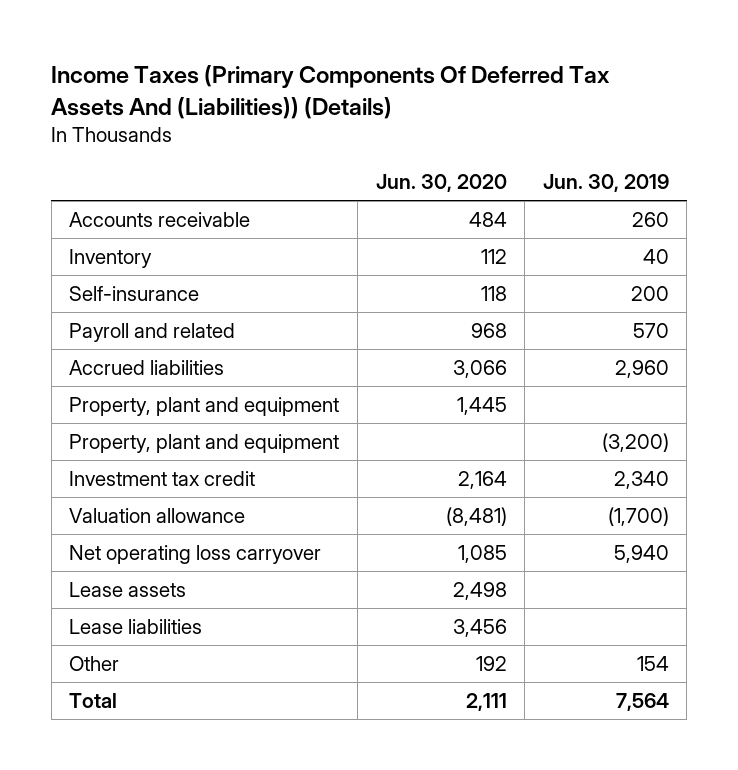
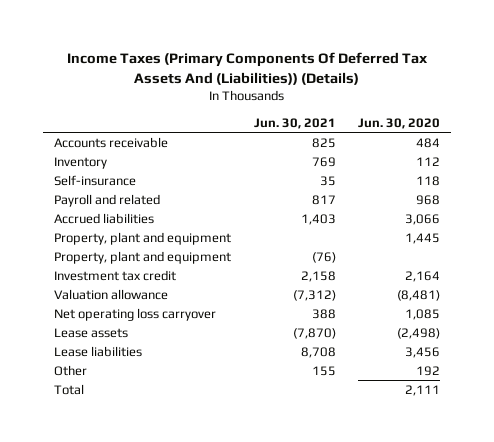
[542,173,669,192] Jun. 30, 2019 -> none
none -> [253,117,336,129] Jun. 30, 2021
[452,582,507,601] 2,498 -> [396,327,440,339] (2,498)

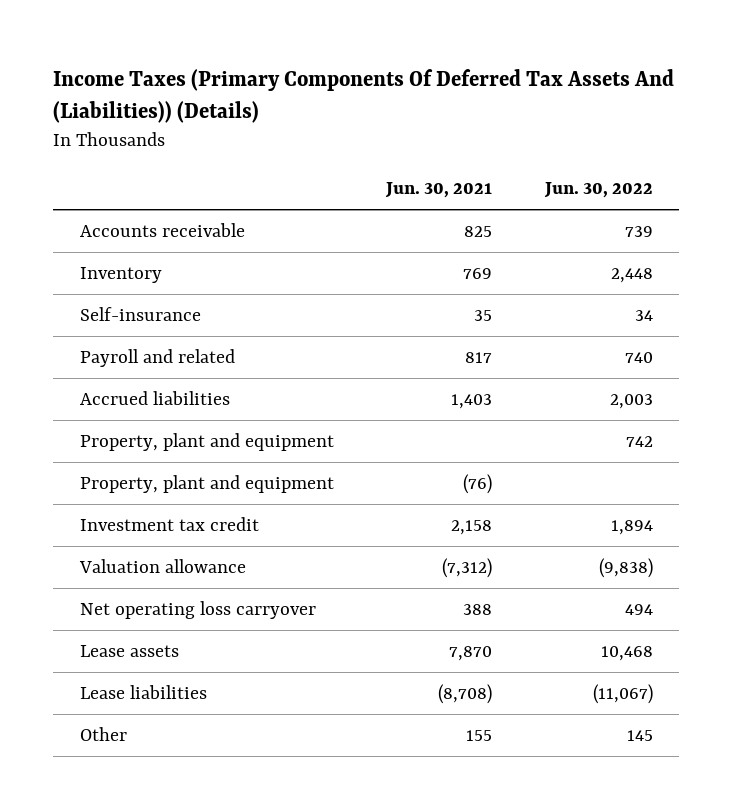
[357,117,440,129] Jun. 30, 2020 -> none
none -> [544,181,654,198] Jun. 30, 2022
[292,327,336,339] (7,870) -> [449,646,493,662] 7,870
[300,346,336,358] 8,708 -> [438,684,493,705] (8,708)
[54,383,85,395] Total -> none

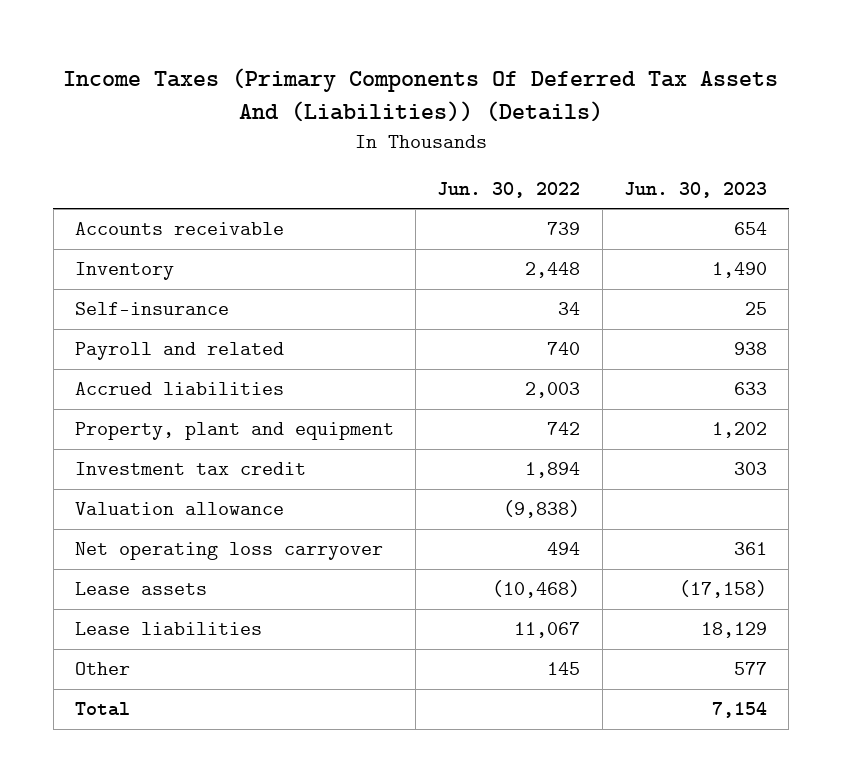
[385,181,493,198] Jun. 30, 2021 -> none
none -> [623,182,767,199] Jun. 30, 2023
[79,475,334,494] Property, plant and equipment -> none
[601,646,654,662] 10,468 -> [492,580,581,599] (10,468)
[593,684,654,705] (11,067) -> [514,622,581,639] 11,067
none -> [74,702,130,717] Total

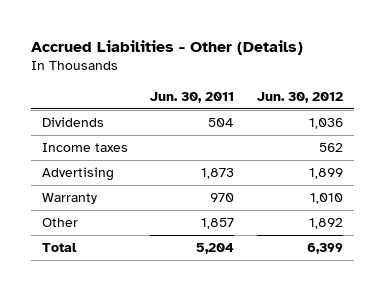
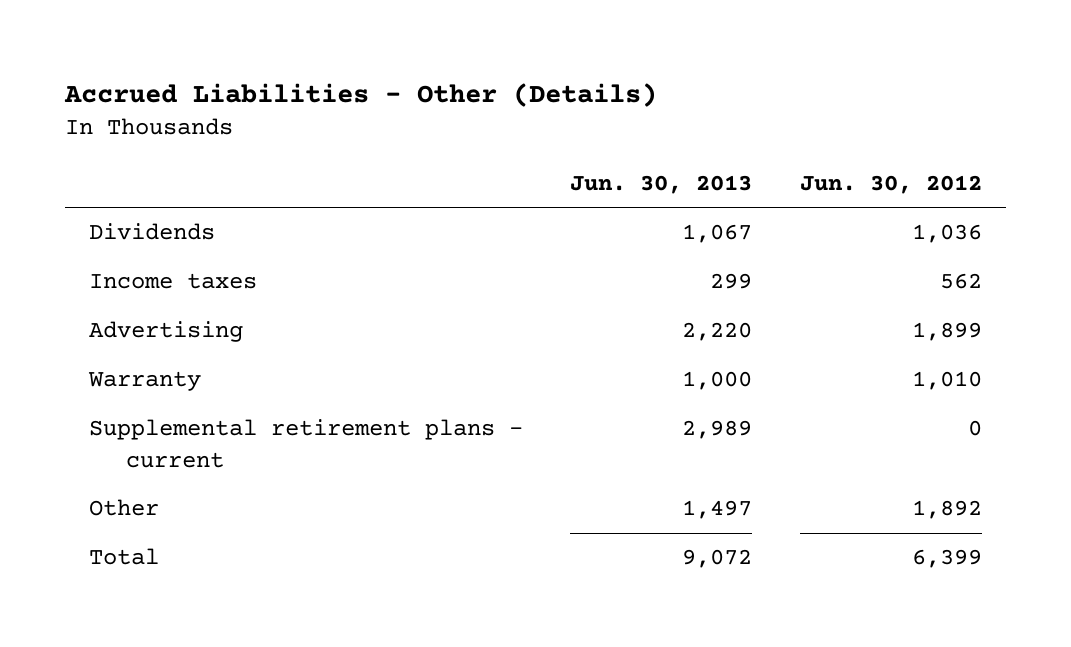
[150,91,235,103] Jun. 30, 2011 -> none
none -> [570,174,753,194] Jun. 30, 2013
none -> [88,419,523,468] Supplemental retirement plans - current

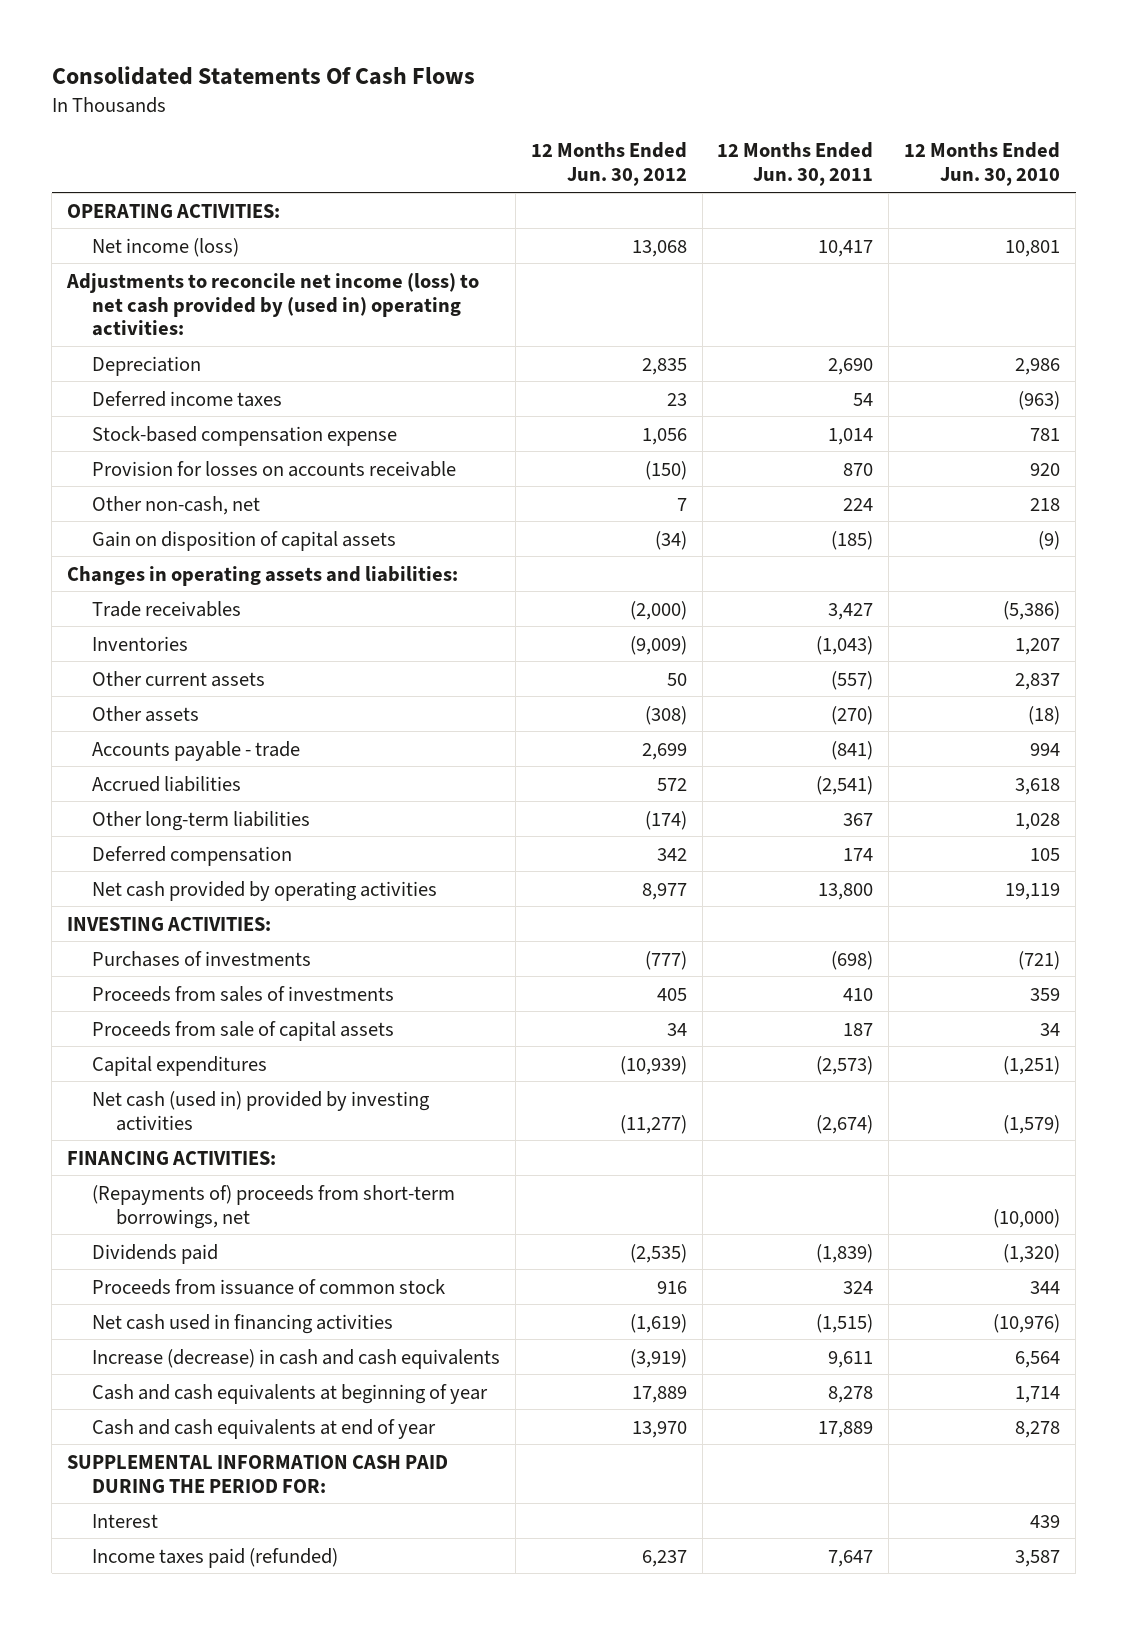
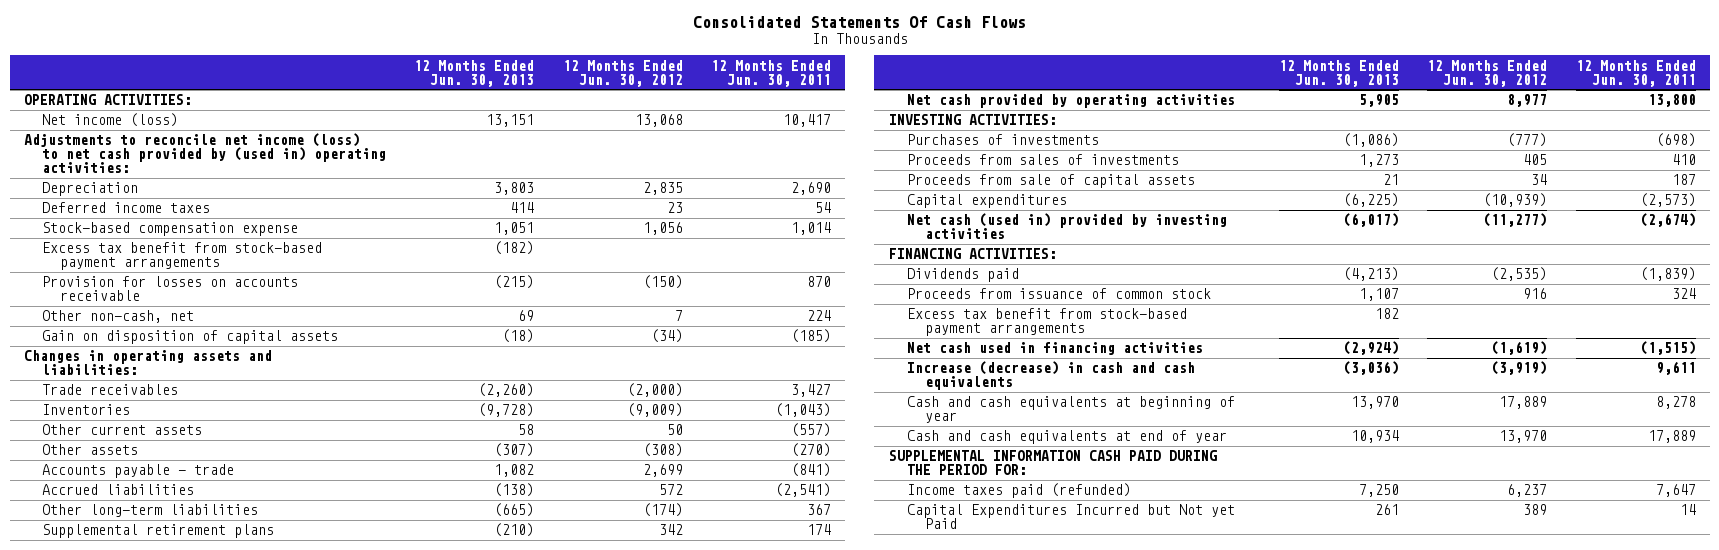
[904,142,1061,187] 12 Months Ended Jun. 30, 2010 -> none
none -> [414,59,535,87] 12 Months Ended Jun. 30, 2013
none -> [41,242,322,271] Excess tax benefit from stock-based payment arrangements
[91,845,292,866] Deferred compensation -> [41,524,274,539] Supplemental retirement plans
[91,1184,455,1229] (Repayments of) proceeds from short-term borrowings, net -> none
none -> [906,308,1187,337] Excess tax benefit from stock-based payment arrangements
[91,1513,158,1528] Interest -> none
none -> [906,504,1235,530] Capital Expenditures Incurred but Not yet Paid

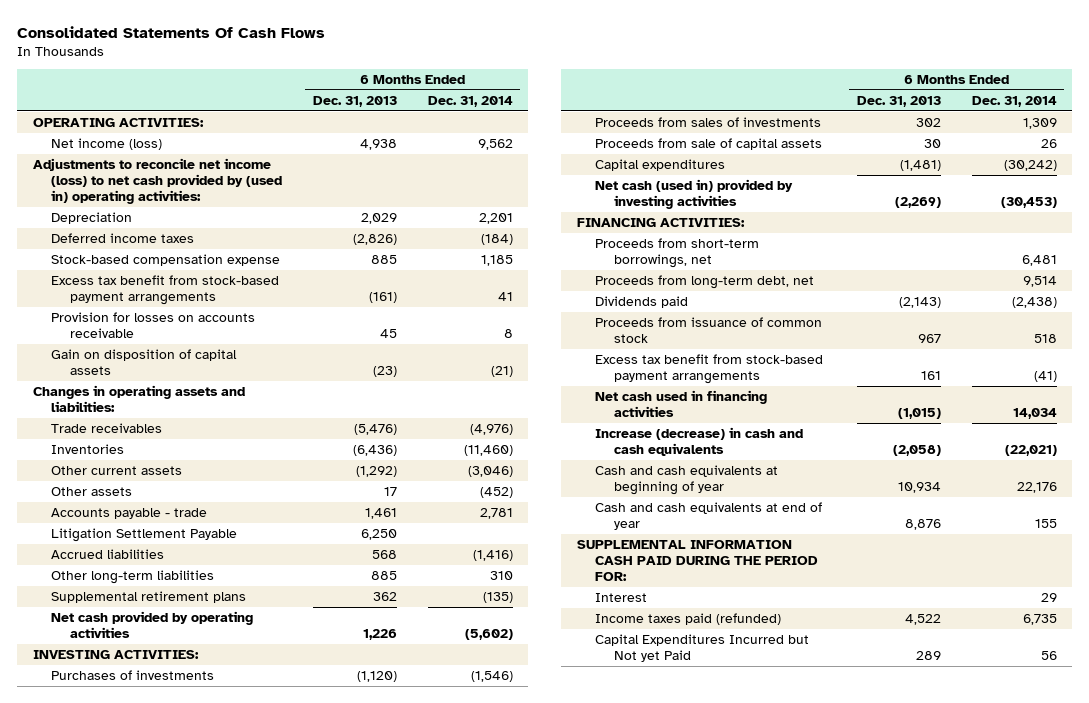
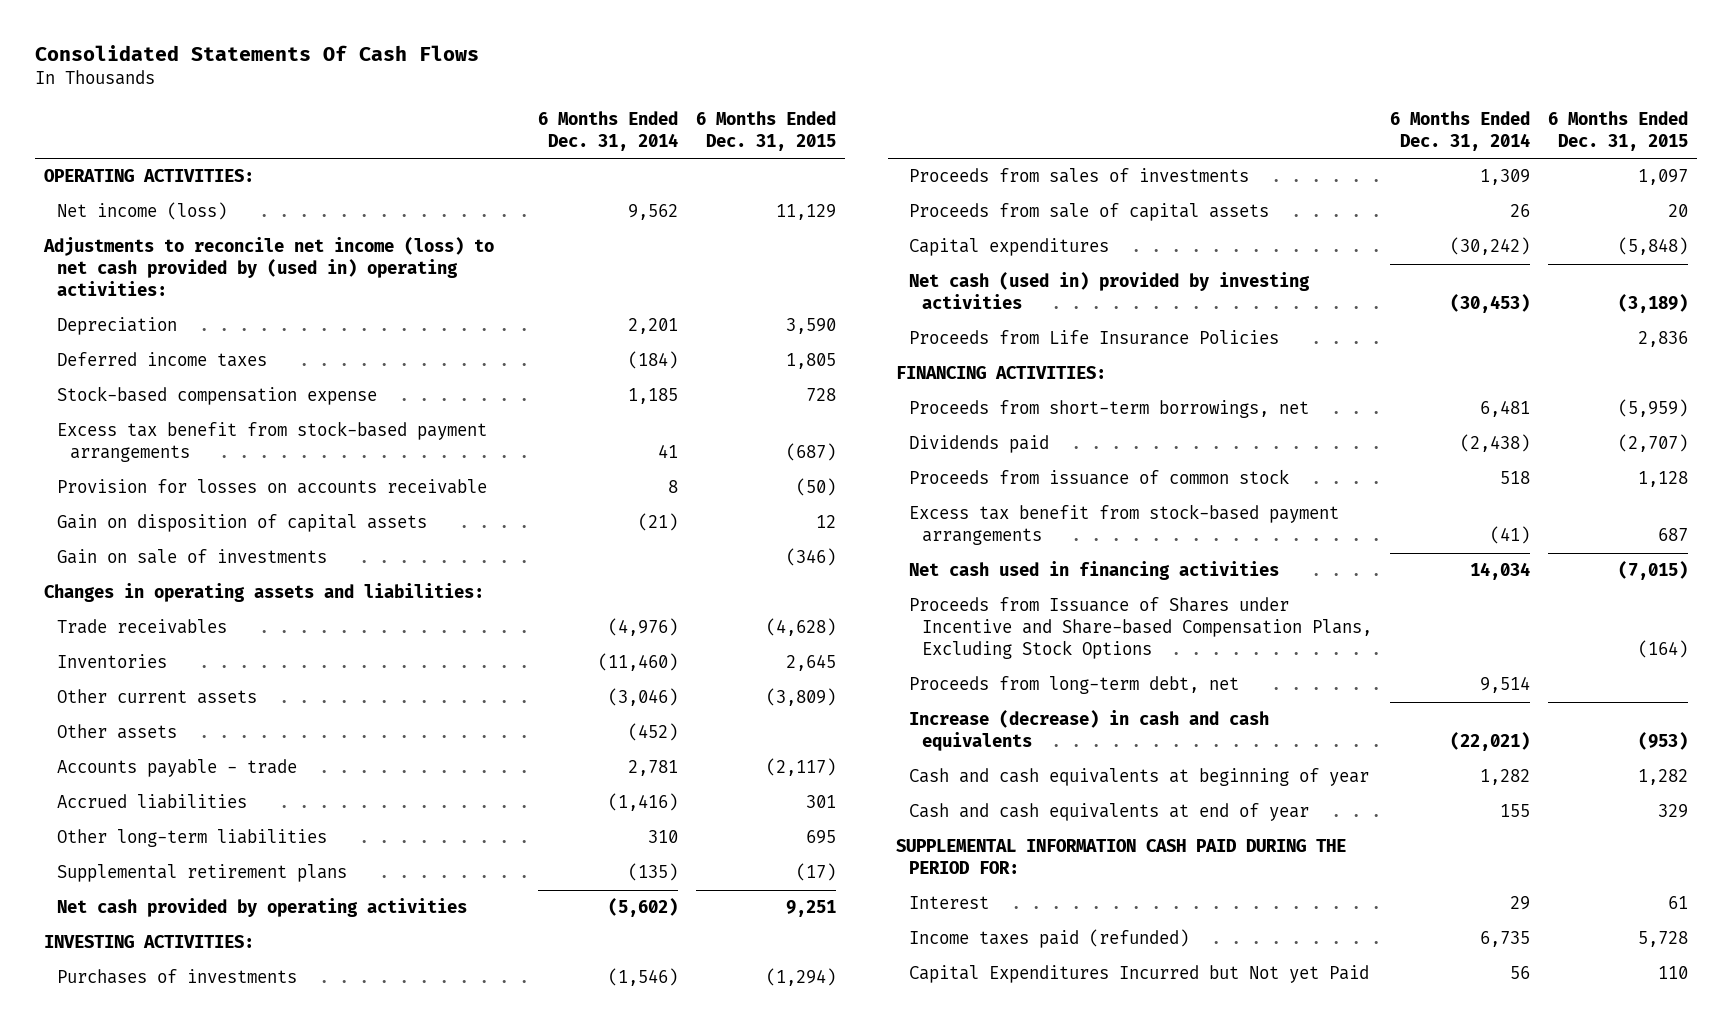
[313,95,398,107] Dec. 31, 2013 -> none
none -> [695,110,836,151] 6 Months Ended Dec. 31, 2015
none -> [57,549,328,565] Gain on sale of investments
[51,527,238,542] Litigation Settlement Payable -> none
none -> [909,330,1280,346] Proceeds from Life Insurance Policies
none -> [909,597,1373,660] Proceeds from Issuance of Shares under Incentive and Share-based Compensation Plans, Excluding Stock Options
[595,274,815,289] Proceeds from long-term debt, net -> [909,676,1240,695] Proceeds from long-term debt, net
[1016,482,1057,494] 22,176 -> [1480,769,1531,786] 1,282

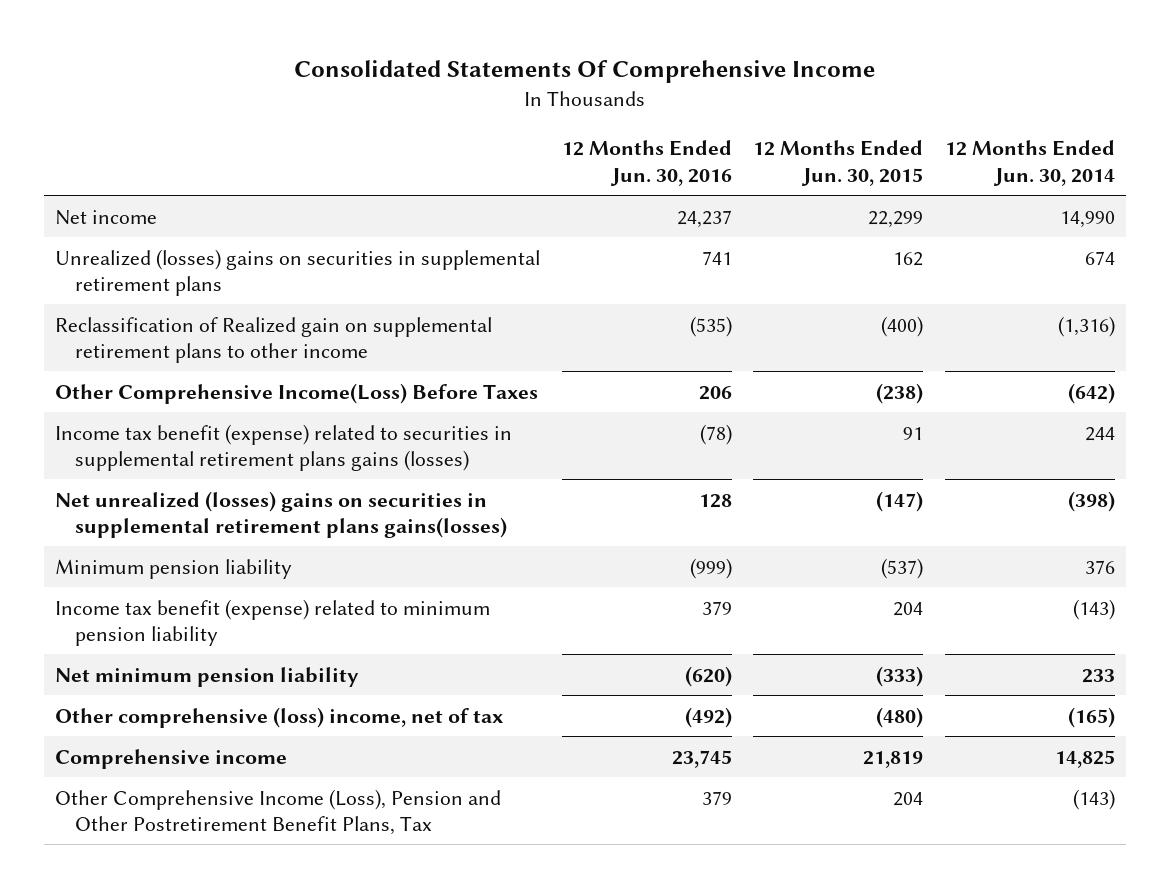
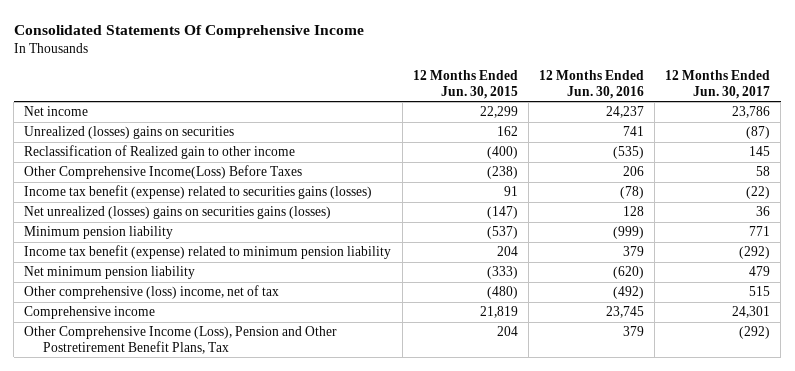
[945,140,1116,186] 12 Months Ended Jun. 30, 2014 -> none
none -> [665,70,771,99] 12 Months Ended Jun. 30, 2017
[54,248,540,296] Unrealized (losses) gains on securities in supplemental retirement plans -> [24,126,235,140] Unrealized (losses) gains on securities
[54,316,492,363] Reclassification of Realized gain on supplemental retirement plans to other income -> [24,145,296,160] Reclassification of Realized gain to other income
[54,423,512,471] Income tax benefit (expense) related to securities in supplemental retirement plans gains (losses) -> [24,185,373,200] Income tax benefit (expense) related to securities gains (losses)
[54,490,507,538] Net unrealized (losses) gains on securities in supplemental retirement plans gains(losses) -> [24,206,332,220] Net unrealized (losses) gains on securities gains (losses)

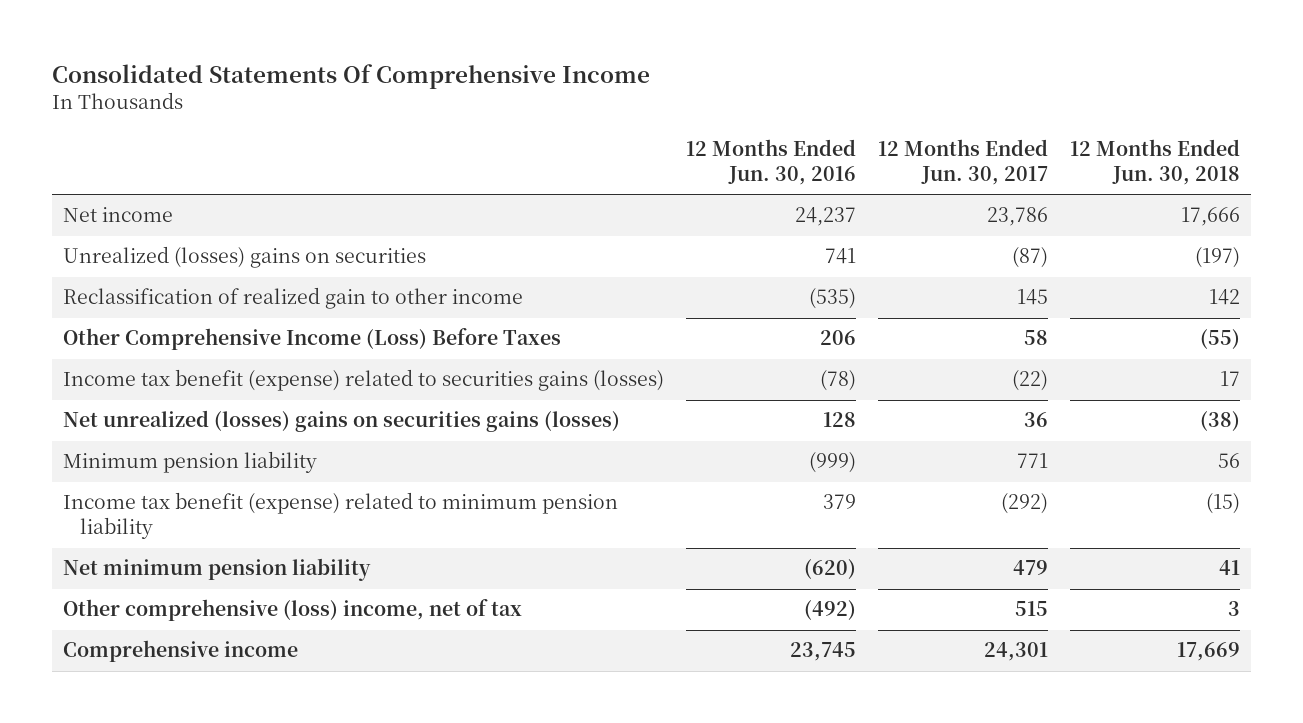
[412,70,518,99] 12 Months Ended Jun. 30, 2015 -> none
none -> [1069,139,1240,186] 12 Months Ended Jun. 30, 2018
[24,145,296,160] Reclassification of Realized gain to other income -> [63,287,524,310] Reclassification of realized gain to other income
[24,165,303,180] Other Comprehensive Income(Loss) Before Taxes -> [63,328,562,351] Other Comprehensive Income (Loss) Before Taxes
[24,326,338,354] Other Comprehensive Income (Loss), Pension and Other Postretirement Benefit Plans, Tax -> none

